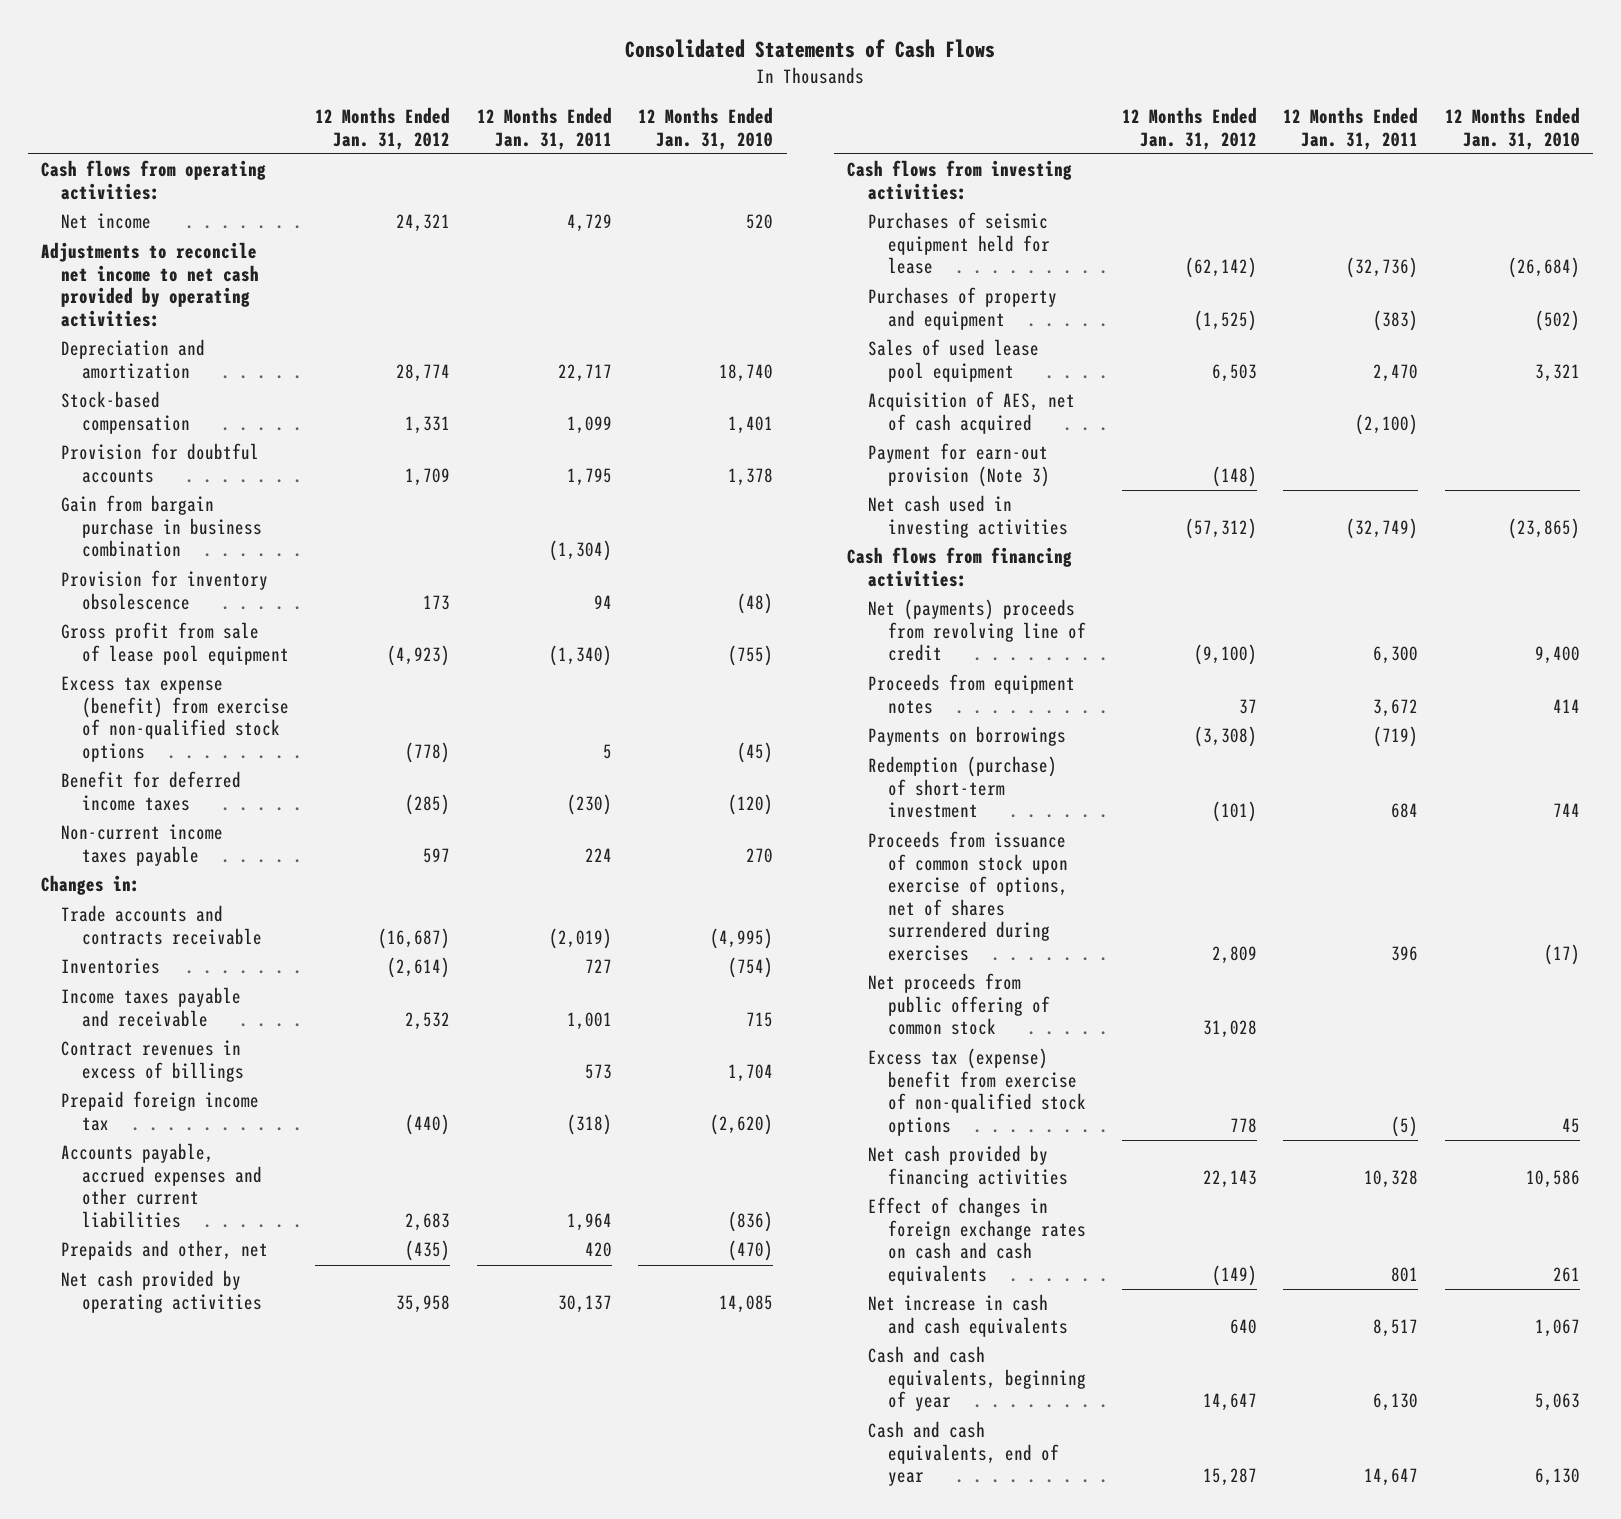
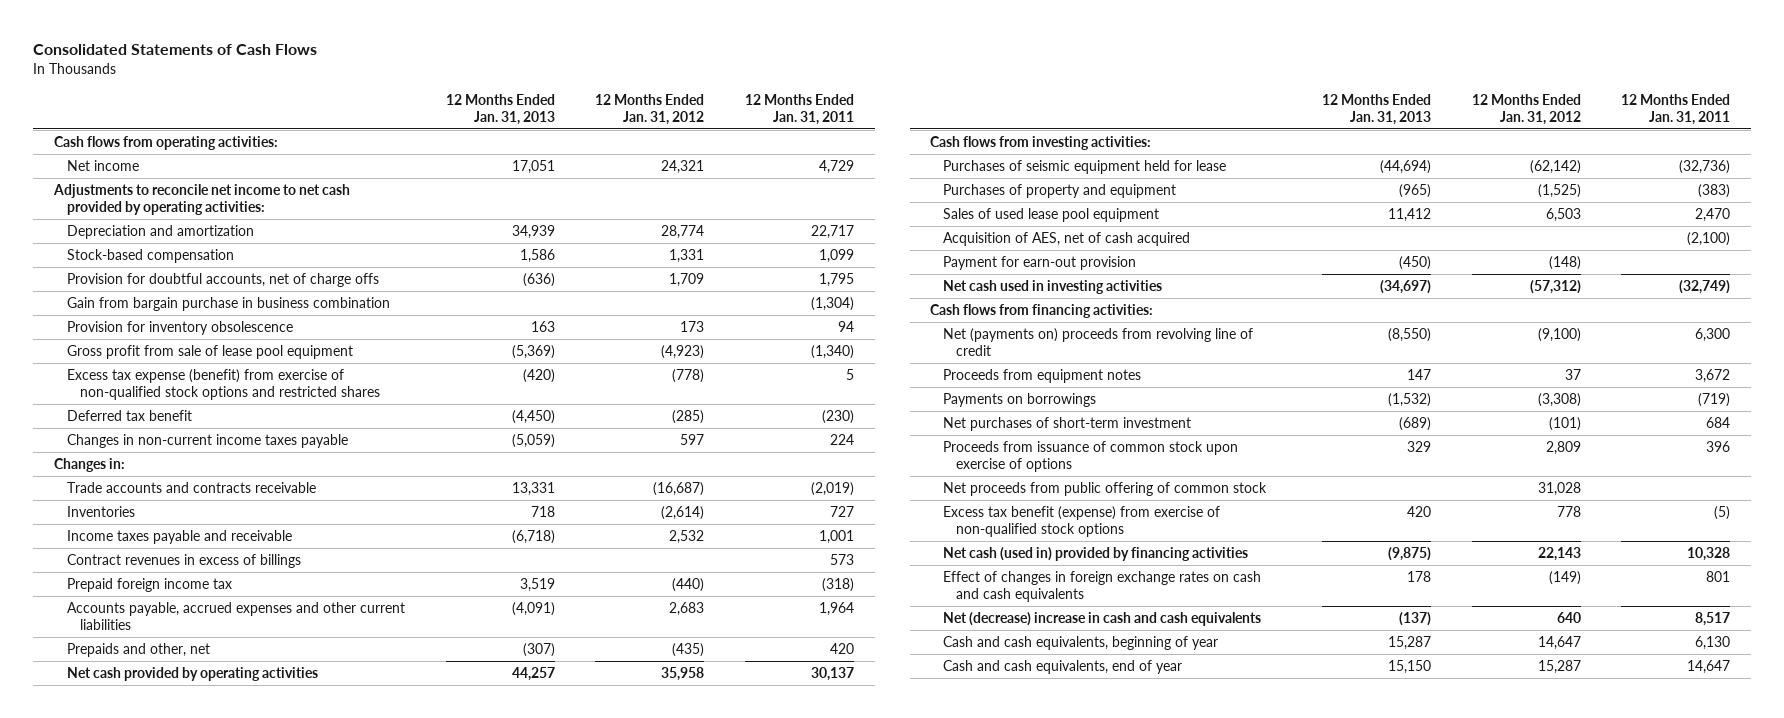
[638,107,774,150] 12 Months Ended Jan. 31, 2010 -> none
none -> [445,93,555,125] 12 Months Ended Jan. 31, 2013
[61,443,260,483] Provision for doubtful accounts -> [66,273,379,288] Provision for doubtful accounts, net of charge offs
[61,676,289,762] Excess tax expense (benefit) from exercise of non-qualified stock options -> [66,369,380,400] Excess tax expense (benefit) from exercise of non-qualified stock options and restricted shares
[61,771,242,811] Benefit for deferred income taxes -> [66,410,192,422] Deferred tax benefit
[61,824,224,866] Non-current income taxes payable -> [66,434,348,449] Changes in non-current income taxes payable
[867,443,1050,487] Payment for earn-out provision (Note 3) -> [942,256,1136,271] Payment for earn-out provision
[867,599,1086,662] Net (payments) proceeds from revolving line of credit -> [942,328,1253,356] Net (payments on) proceeds from revolving line of credit
[867,756,1057,819] Redemption (purchase) of short-term investment -> [942,417,1191,432] Net purchases of short-term investment
[867,831,1068,961] Proceeds from issuance of common stock upon exercise of options, net of shares surrendered during exercises -> [942,441,1238,472] Proceeds from issuance of common stock upon exercise of options
[867,1048,1086,1136] Excess tax (expense) benefit from exercise of non-qualified stock options -> [942,506,1220,537] Excess tax benefit (expense) from exercise of non-qualified stock options
[867,1145,1068,1188] Net cash provided by financing activities -> [942,547,1248,562] Net cash (used in) provided by financing activities
[867,1294,1068,1337] Net increase in cash and cash equivalents -> [942,612,1261,627] Net (decrease) increase in cash and cash equivalents

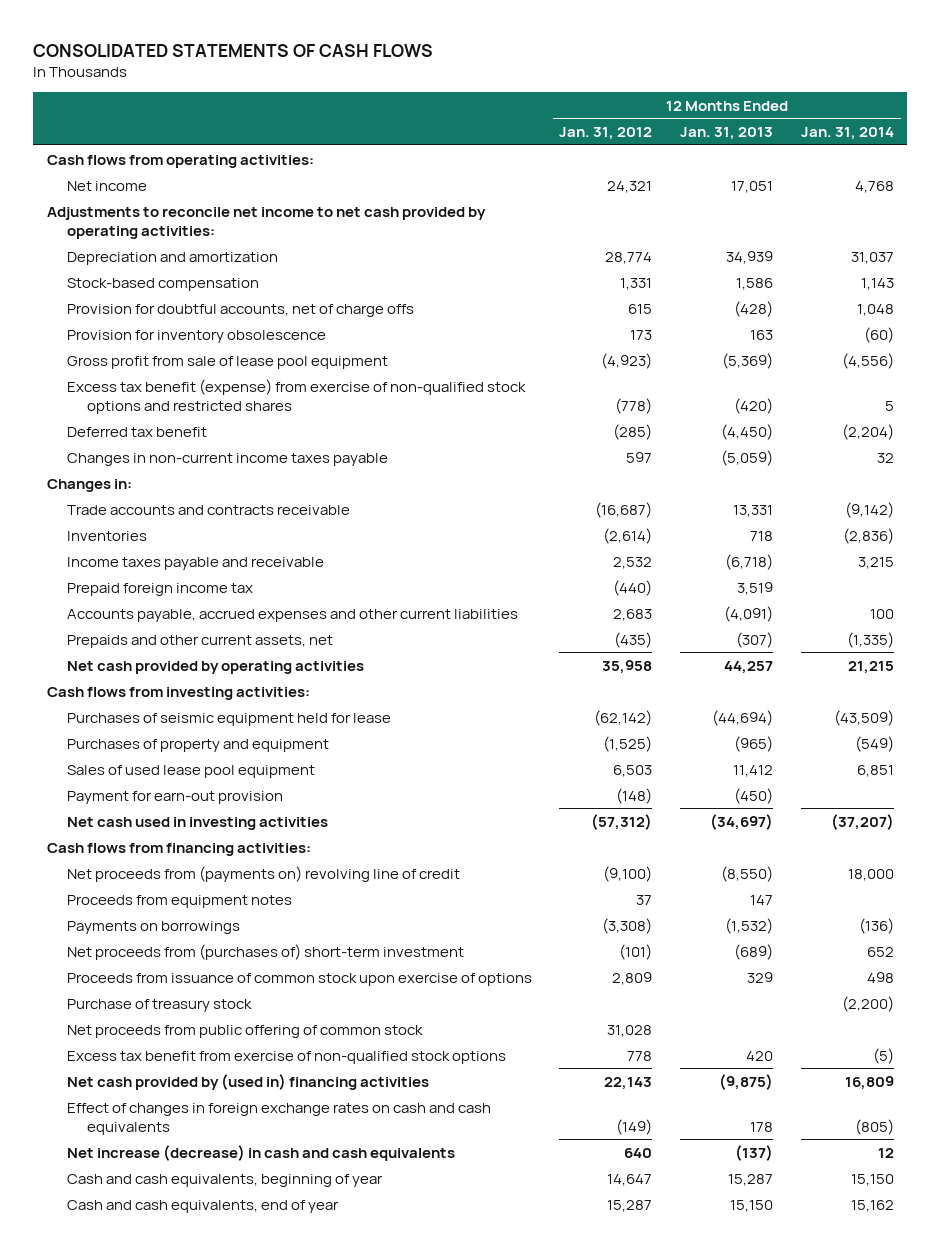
[33,43,318,55] Consolidated Statements of Cash Flows -> [33,43,434,57] CONSOLIDATED STATEMENTS OF CASH FLOWS
[745,93,855,125] 12 Months Ended Jan. 31, 2011 -> none
none -> [800,126,894,140] Jan. 31, 2014
[66,297,390,312] Gain from bargain purchase in business combination -> none
[522,273,555,288] (636) -> [734,300,774,317] (428)
[669,273,705,288] 1,709 -> [628,303,653,314] 615
[66,369,380,400] Excess tax expense (benefit) from exercise of non-qualified stock options and restricted shares -> [66,378,526,414] Excess tax benefit (expense) from exercise of non-qualified stock options and restricted shares
[66,554,301,569] Contract revenues in excess of billings -> none
[66,643,210,658] Prepaids and other, net -> [66,634,333,648] Prepaids and other current assets, net
[942,232,1190,247] Acquisition of AES, net of cash acquired -> none
[942,328,1253,356] Net (payments on) proceeds from revolving line of credit -> [66,865,460,882] Net proceeds from (payments on) revolving line of credit
[942,417,1191,432] Net purchases of short-term investment -> [66,943,464,960] Net proceeds from (purchases of) short-term investment
none -> [66,998,252,1012] Purchase of treasury stock
[942,506,1220,537] Excess tax benefit (expense) from exercise of non-qualified stock options -> [66,1050,506,1064] Excess tax benefit from exercise of non-qualified stock options
[942,547,1248,562] Net cash (used in) provided by financing activities -> [66,1073,429,1090] Net cash provided by (used in) financing activities
[942,612,1261,627] Net (decrease) increase in cash and cash equivalents -> [66,1144,455,1161] Net increase (decrease) in cash and cash equivalents

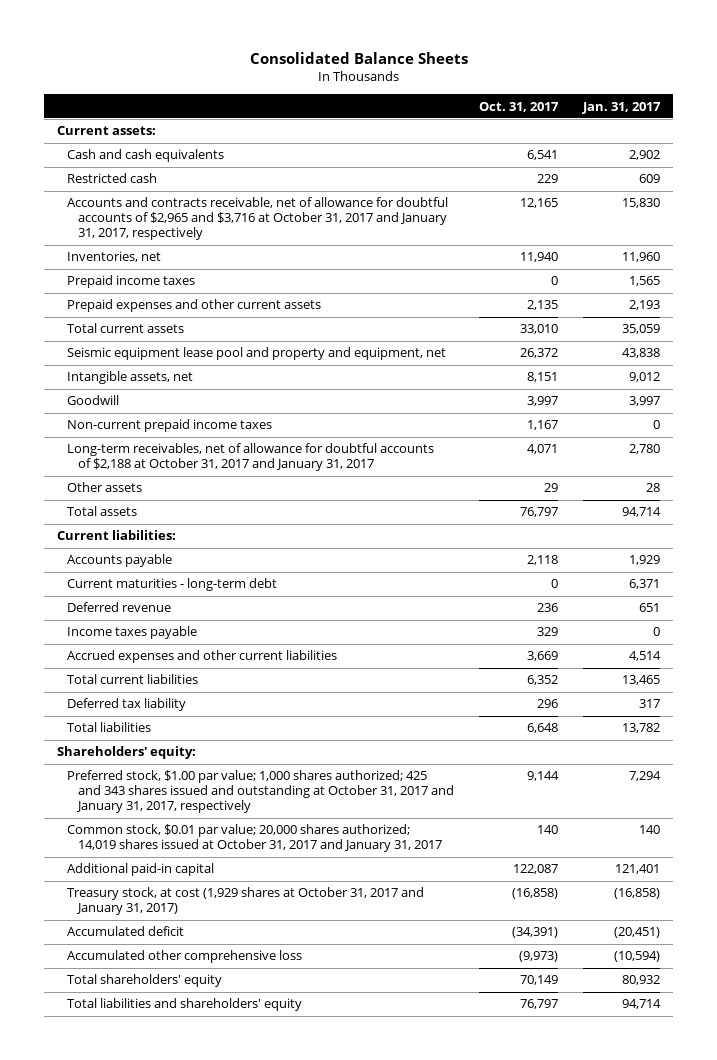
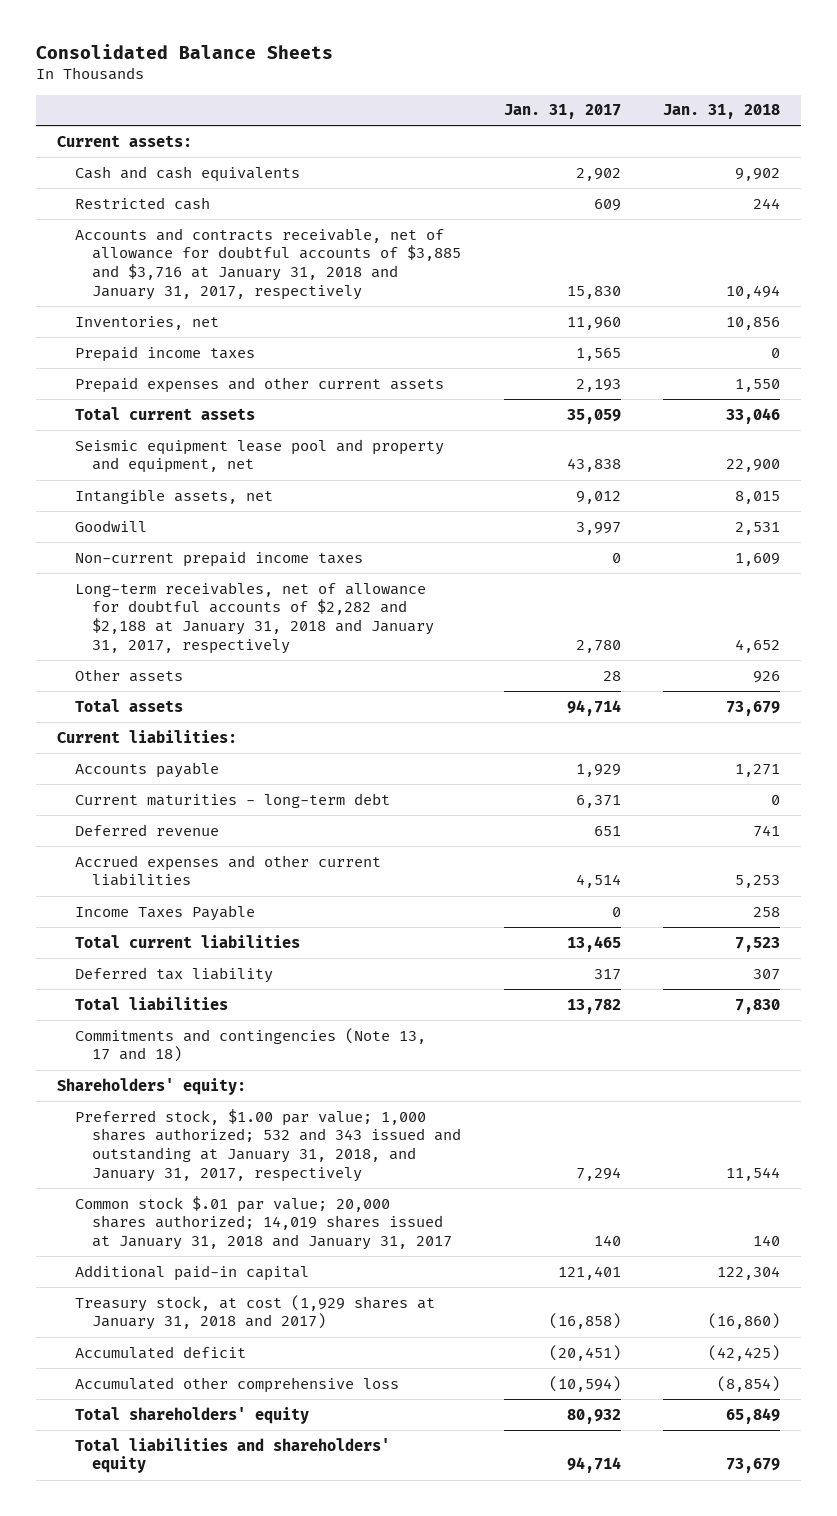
[478,101,559,112] Oct. 31, 2017 -> none
none -> [663,104,781,120] Jan. 31, 2018
[67,197,449,241] Accounts and contracts receivable, net of allowance for doubtful accounts of $2,965 and $3,716 at October 31, 2017 and January 31, 2017, respectively -> [74,227,462,301] Accounts and contracts receivable, net of allowance for doubtful accounts of $3,885 and $3,716 at January 31, 2018 and January 31, 2017, respectively
[67,443,435,472] Long-term receivables, net of allowance for doubtful accounts of $2,188 at October 31, 2017 and January 31, 2017 -> [74,581,435,655] Long-term receivables, net of allowance for doubtful accounts of $2,282 and $2,188 at January 31, 2018 and January 31, 2017, respectively
[67,626,198,640] Income taxes payable -> none
none -> [74,904,255,921] Income Taxes Payable
none -> [74,1027,426,1063] Commitments and contingencies (Note 13, 17 and 18)
[67,770,454,814] Preferred stock, $1.00 par value; 1,000 shares authorized; 425 and 343 shares issued and outstanding at October 31, 2017 and January 31, 2017, respectively -> [74,1108,462,1183] Preferred stock, $1.00 par value; 1,000 shares authorized; 532 and 343 issued and outstanding at January 31, 2018, and January 31, 2017, respectively
[67,824,442,853] Common stock, $0.01 par value; 20,000 shares authorized; 14,019 shares issued at October 31, 2017 and January 31, 2017 -> [74,1195,453,1251] Common stock $.01 par value; 20,000 shares authorized; 14,019 shares issued at January 31, 2018 and January 31, 2017
[67,887,425,916] Treasury stock, at cost (1,929 shares at October 31, 2017 and January 31, 2017) -> [74,1294,435,1331] Treasury stock, at cost (1,929 shares at January 31, 2018 and 2017)

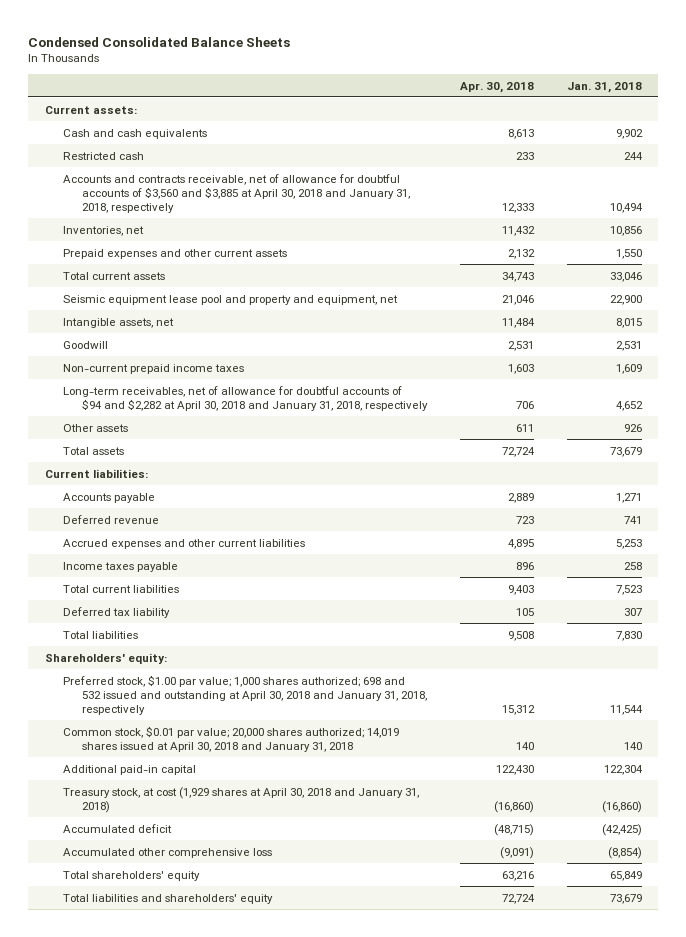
[35,44,333,60] Consolidated Balance Sheets -> [28,36,291,47] Condensed Consolidated Balance Sheets
[503,104,621,120] Jan. 31, 2017 -> none
none -> [459,81,534,93] Apr. 30, 2018
[74,227,462,301] Accounts and contracts receivable, net of allowance for doubtful accounts of $3,885 and $3,716 at January 31, 2018 and January 31, 2017, respectively -> [63,173,410,213] Accounts and contracts receivable, net of allowance for doubtful accounts of $3,560 and $3,885 at April 30, 2018 and January 31, 2018, respectively
[74,345,255,362] Prepaid income taxes -> none
[74,581,435,655] Long-term receivables, net of allowance for doubtful accounts of $2,282 and $2,188 at January 31, 2018 and January 31, 2017, respectively -> [63,385,428,411] Long-term receivables, net of allowance for doubtful accounts of $94 and $2,282 at April 30, 2018 and January 31, 2018, respectively
[74,792,390,808] Current maturities - long-term debt -> none
[74,904,255,921] Income Taxes Payable -> [63,561,179,572] Income taxes payable
[74,1027,426,1063] Commitments and contingencies (Note 13, 17 and 18) -> none
[74,1108,462,1183] Preferred stock, $1.00 par value; 1,000 shares authorized; 532 and 343 issued and outstanding at January 31, 2018, and January 31, 2017, respectively -> [63,674,427,715] Preferred stock, $1.00 par value; 1,000 shares authorized; 698 and 532 issued and outstanding at April 30, 2018 and January 31, 2018, respectively
[74,1195,453,1251] Common stock $.01 par value; 20,000 shares authorized; 14,019 shares issued at January 31, 2018 and January 31, 2017 -> [63,725,400,752] Common stock, $0.01 par value; 20,000 shares authorized; 14,019 shares issued at April 30, 2018 and January 31, 2018
[74,1294,435,1331] Treasury stock, at cost (1,929 shares at January 31, 2018 and 2017) -> [63,786,420,813] Treasury stock, at cost (1,929 shares at April 30, 2018 and January 31, 2018)

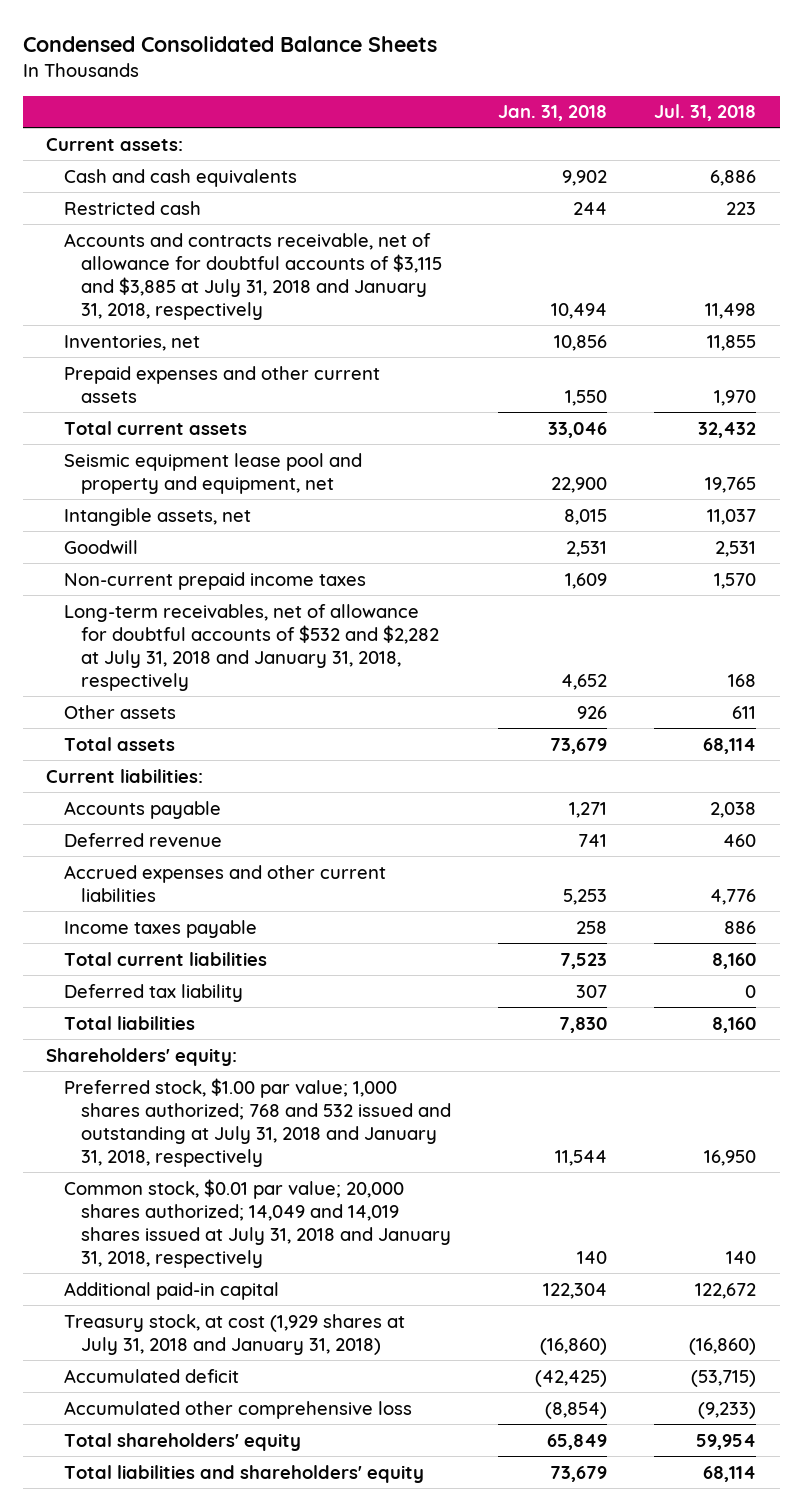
[459,81,534,93] Apr. 30, 2018 -> none
none -> [653,104,756,122] Jul. 31, 2018
[63,173,410,213] Accounts and contracts receivable, net of allowance for doubtful accounts of $3,560 and $3,885 at April 30, 2018 and January 31, 2018, respectively -> [63,232,442,321] Accounts and contracts receivable, net of allowance for doubtful accounts of $3,115 and $3,885 at July 31, 2018 and January 31, 2018, respectively
[63,385,428,411] Long-term receivables, net of allowance for doubtful accounts of $94 and $2,282 at April 30, 2018 and January 31, 2018, respectively -> [63,603,439,692] Long-term receivables, net of allowance for doubtful accounts of $532 and $2,282 at July 31, 2018 and January 31, 2018, respectively
[63,674,427,715] Preferred stock, $1.00 par value; 1,000 shares authorized; 698 and 532 issued and outstanding at April 30, 2018 and January 31, 2018, respectively -> [63,1077,451,1168] Preferred stock, $1.00 par value; 1,000 shares authorized; 768 and 532 issued and outstanding at July 31, 2018 and January 31, 2018, respectively
[63,725,400,752] Common stock, $0.01 par value; 20,000 shares authorized; 14,019 shares issued at April 30, 2018 and January 31, 2018 -> [63,1178,451,1269] Common stock, $0.01 par value; 20,000 shares authorized; 14,049 and 14,019 shares issued at July 31, 2018 and January 31, 2018, respectively
[63,786,420,813] Treasury stock, at cost (1,929 shares at April 30, 2018 and January 31, 2018) -> [63,1313,405,1355] Treasury stock, at cost (1,929 shares at July 31, 2018 and January 31, 2018)

